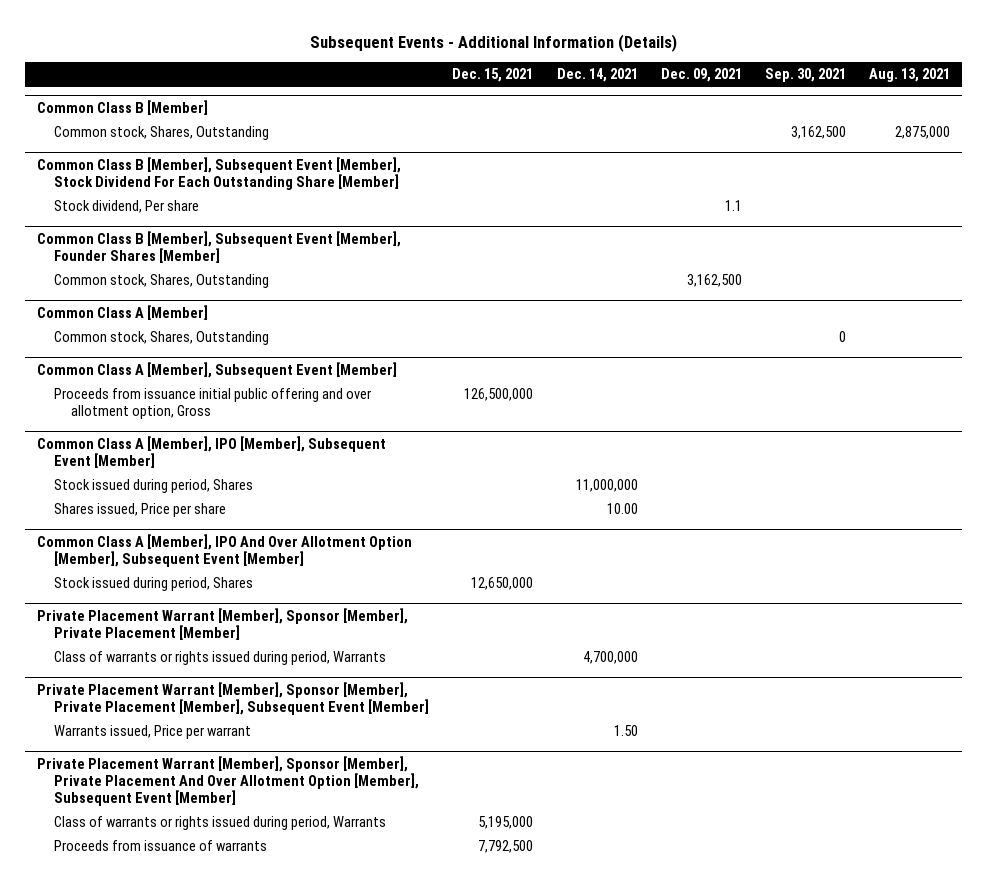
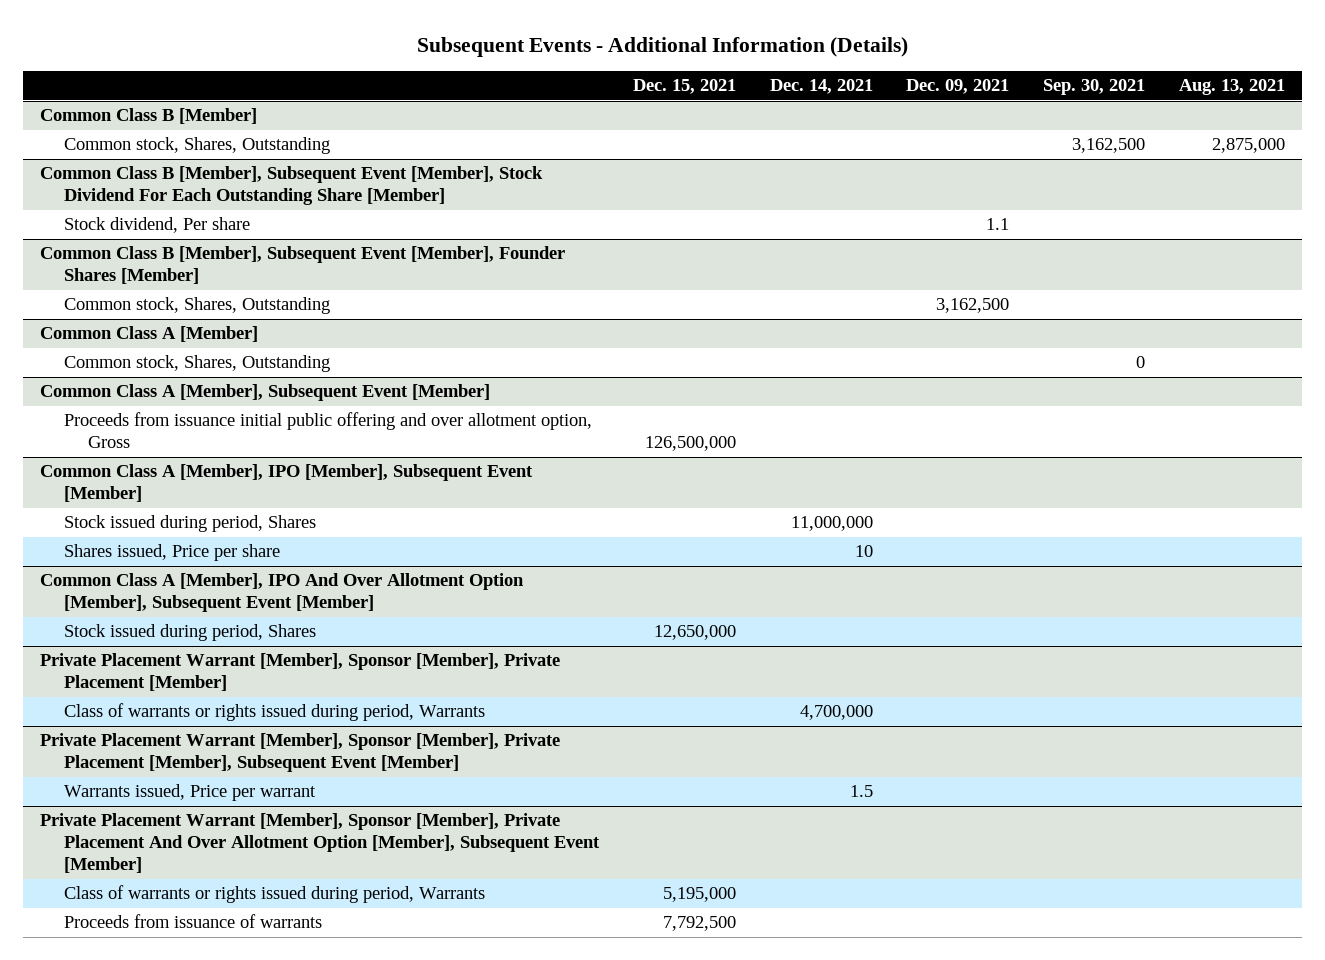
[606,503,638,515] 10.00 -> [854,545,873,558] 10
[613,725,638,737] 1.50 -> [849,785,873,798] 1.5

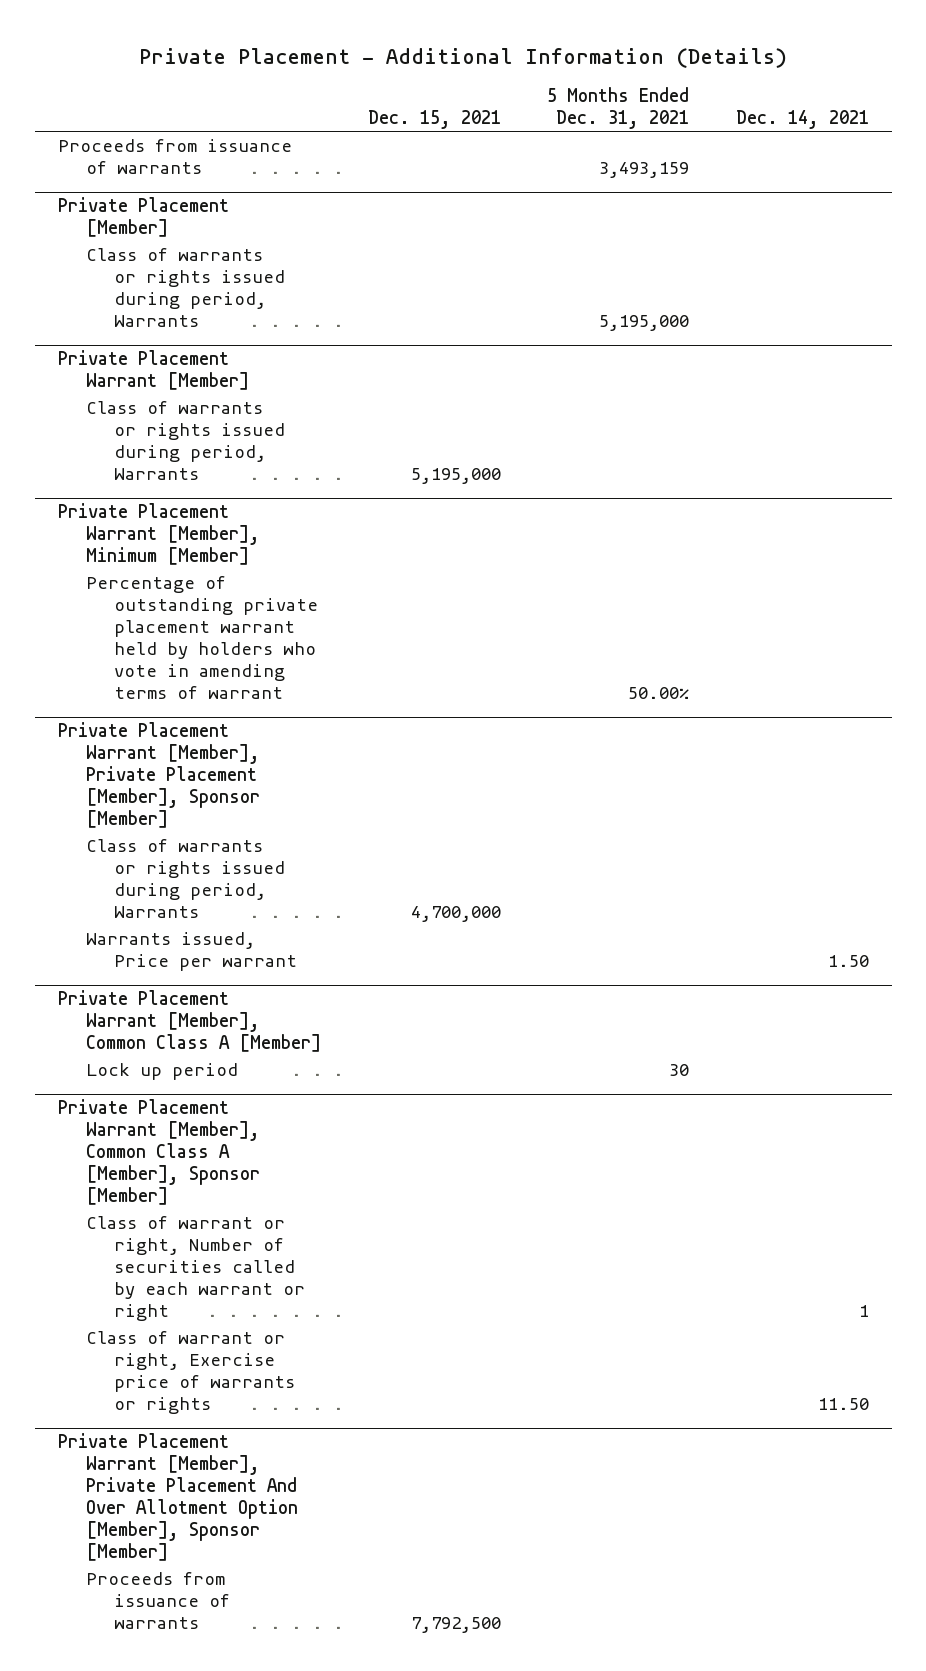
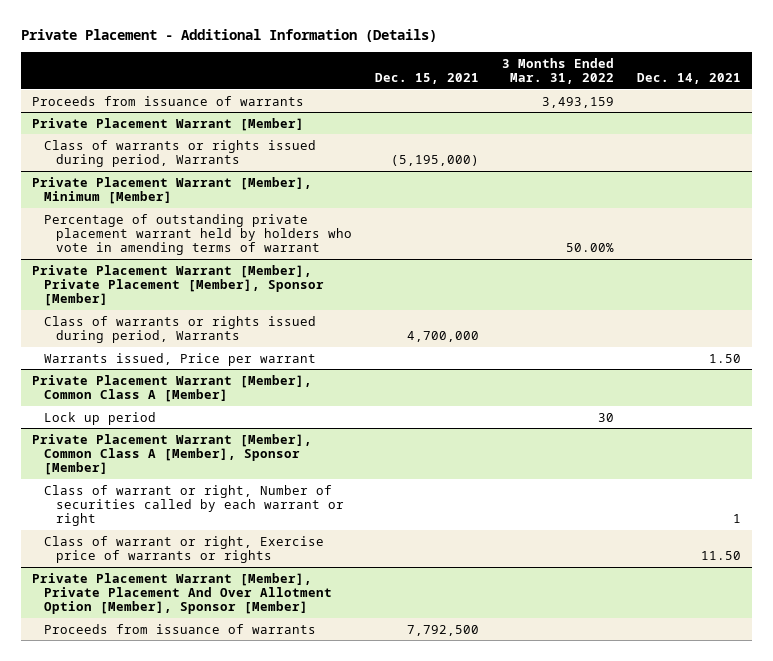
[547,87,690,130] 5 Months Ended Dec. 31, 2021 -> none
none -> [501,57,614,85] 3 Months Ended Mar. 31, 2022
[57,196,229,238] Private Placement [Member] -> none
[86,247,286,328] Class of warrants or rights issued during period, Warrants -> none
[410,468,501,485] 5,195,000 -> [390,154,479,166] (5,195,000)

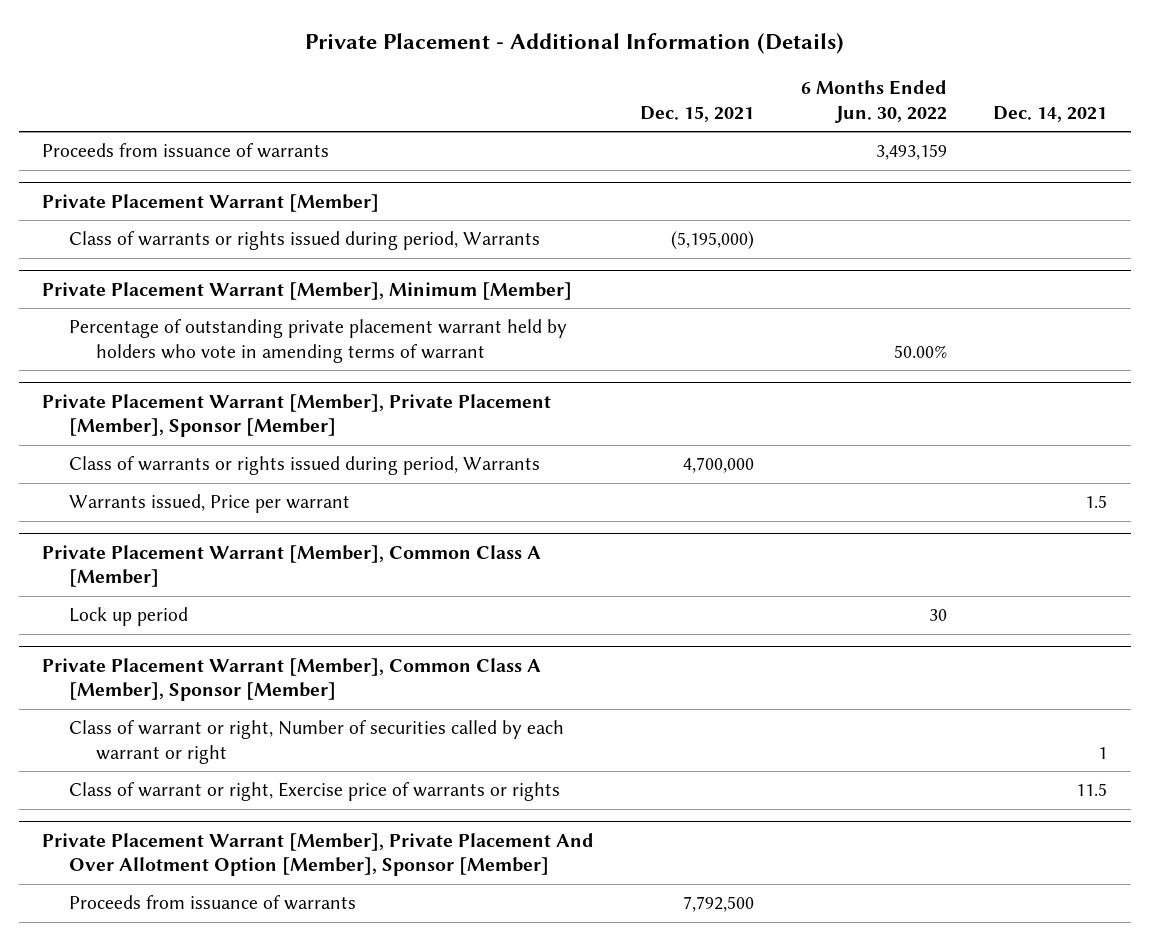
[501,57,614,85] 3 Months Ended Mar. 31, 2022 -> none
none -> [800,80,947,123] 6 Months Ended Jun. 30, 2022
[708,353,741,363] 1.50 -> [1085,495,1108,509] 1.5
[700,550,741,560] 11.50 -> [1076,783,1108,797] 11.5

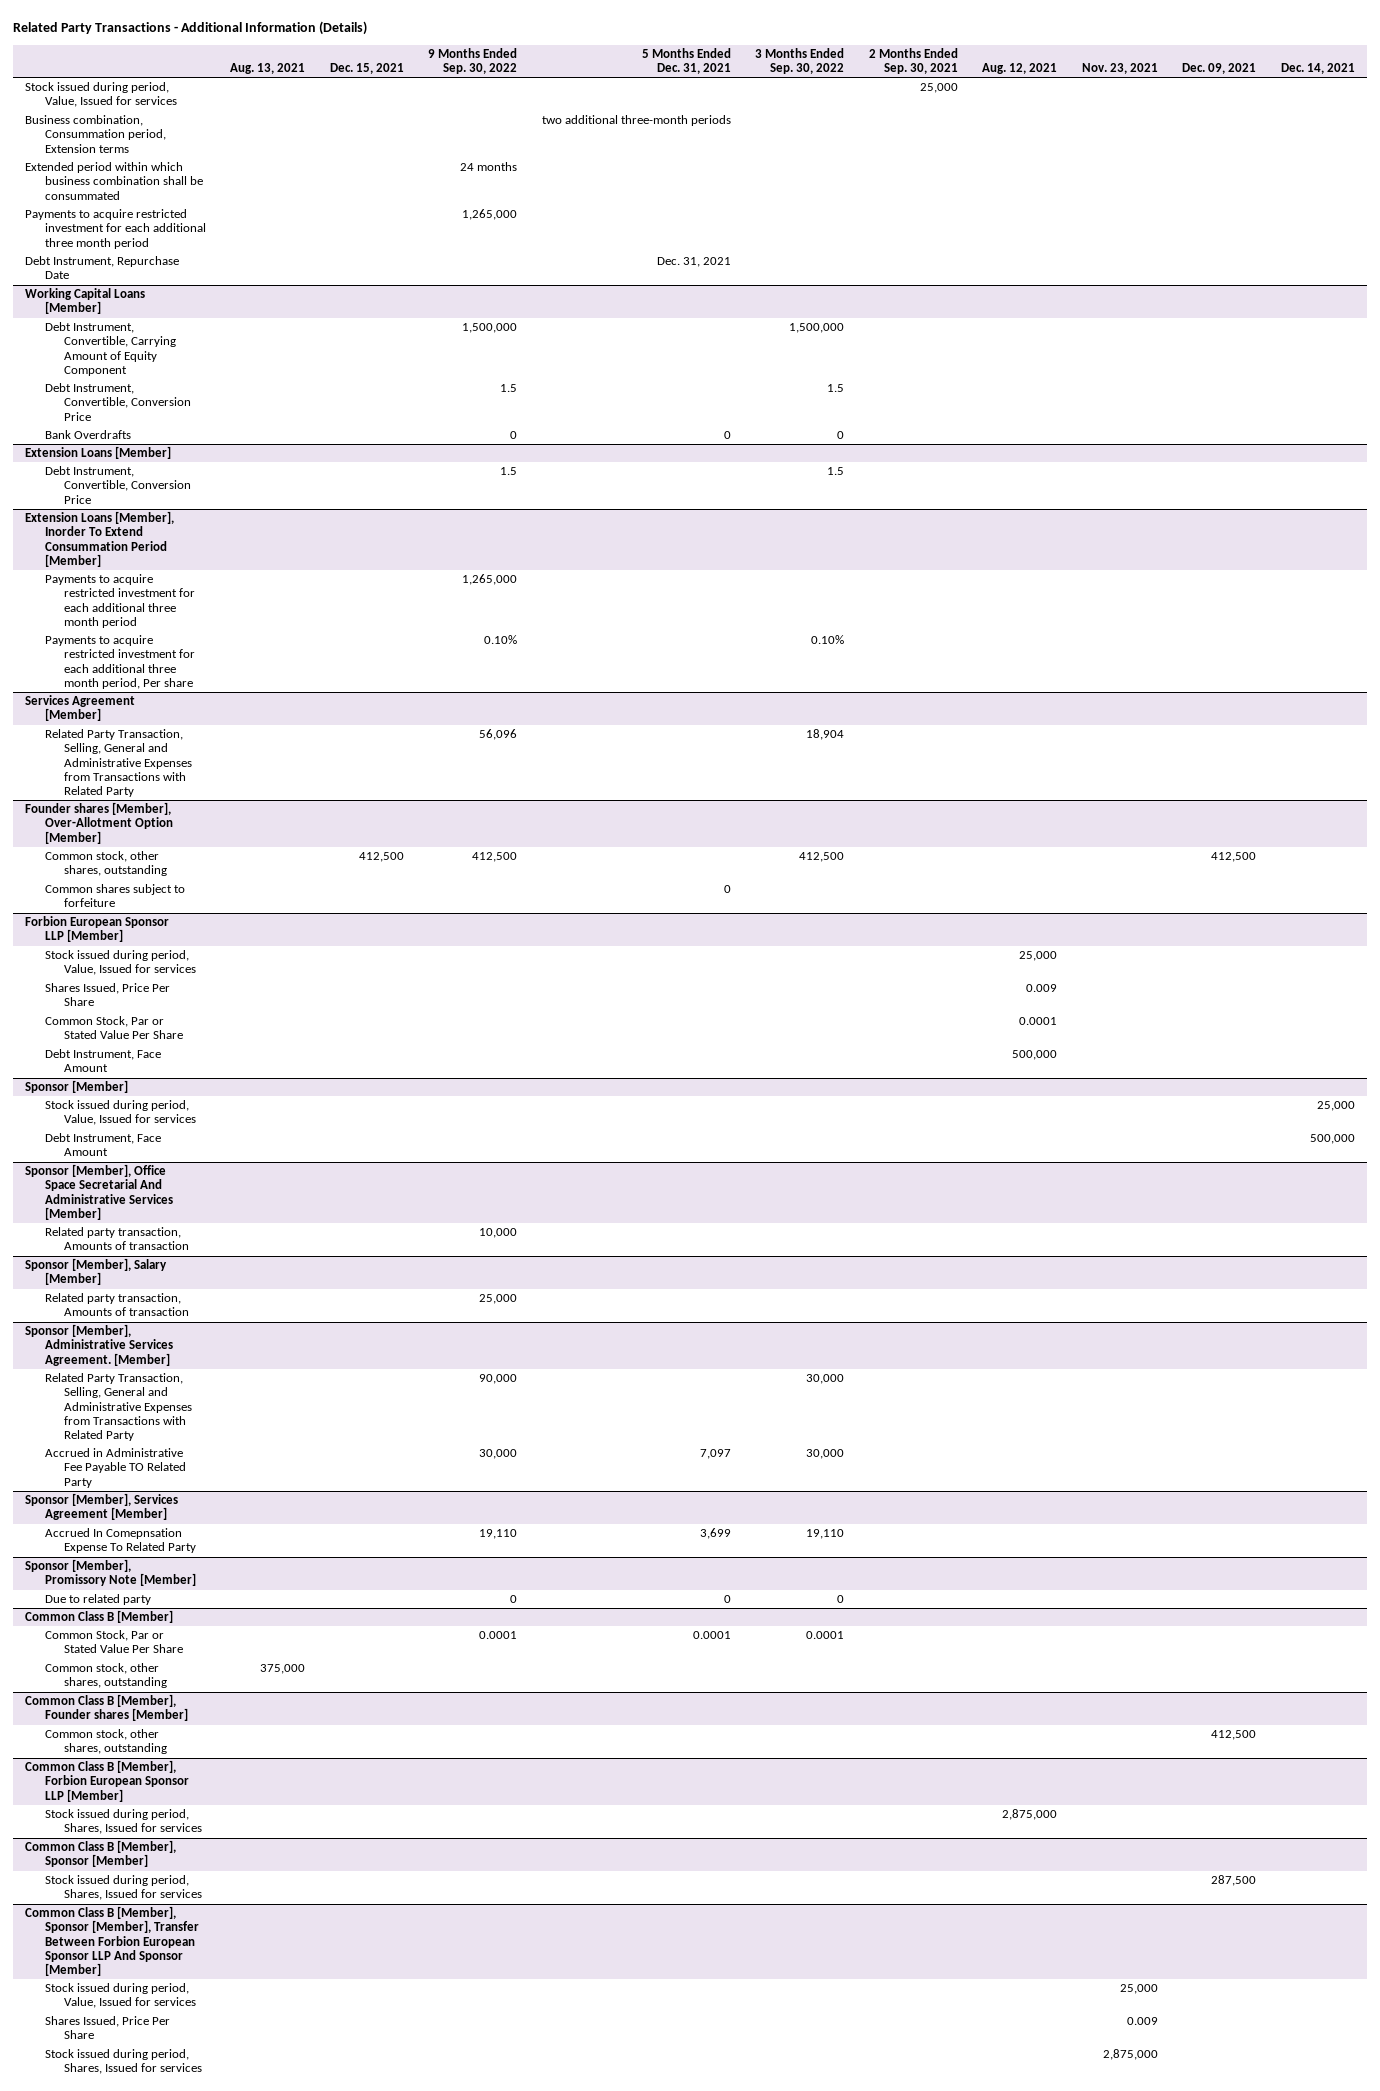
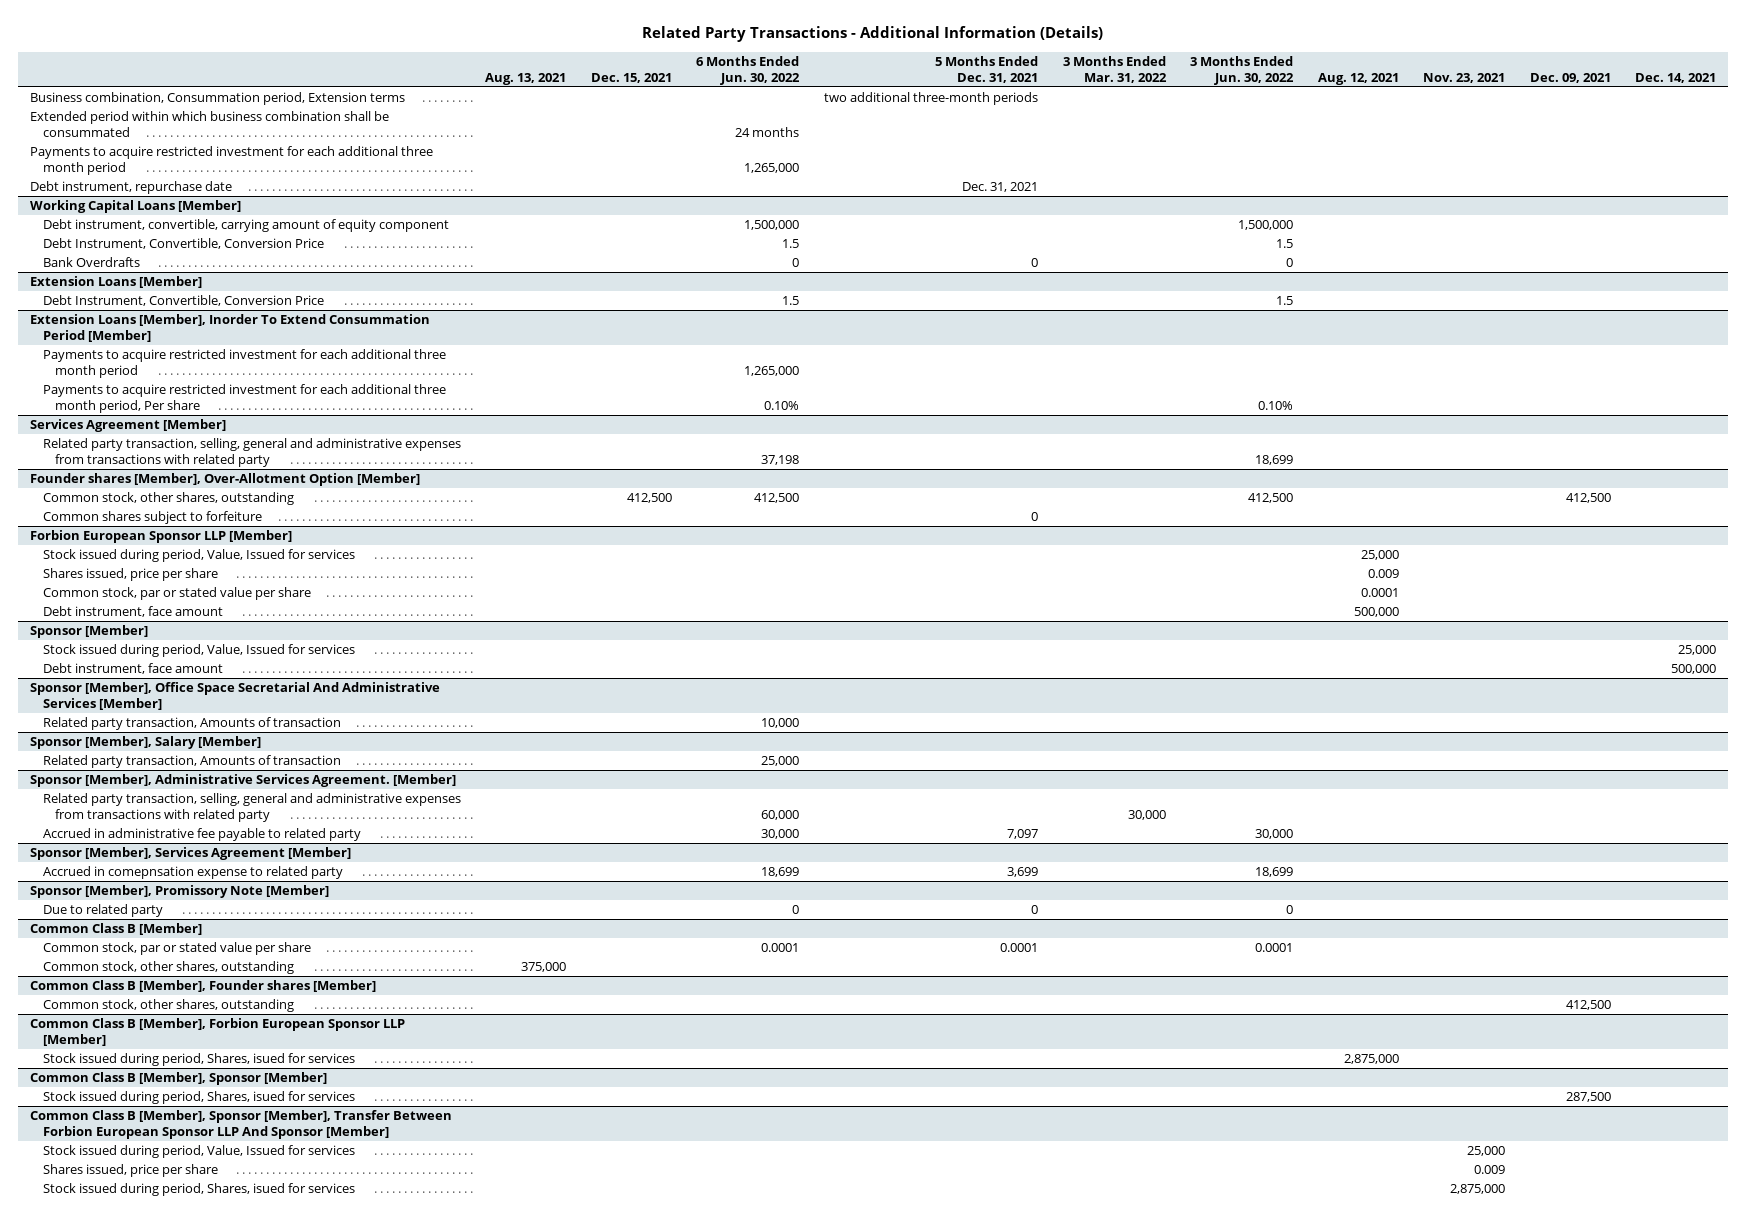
[428,47,518,74] 9 Months Ended Sep. 30, 2022 -> none
[755,47,845,74] 3 Months Ended Sep. 30, 2022 -> none
[868,47,958,74] 2 Months Ended Sep. 30, 2021 -> none
none -> [696,56,801,85] 6 Months Ended Jun. 30, 2022
none -> [1062,56,1167,83] 3 Months Ended Mar. 31, 2022
none -> [1190,56,1295,85] 3 Months Ended Jun. 30, 2022
[25,82,177,108] Stock issued during period, Value, Issued for services -> none
[25,256,180,280] Debt Instrument, Repurchase Date -> [30,181,233,195] Debt instrument, repurchase date
[44,322,176,376] Debt Instrument, Convertible, Carrying Amount of Equity Component -> [42,219,449,233] Debt instrument, convertible, carrying amount of equity component
[44,729,192,798] Related Party Transaction, Selling, General and Administrative Expenses from Transactions with Related Party -> [42,438,461,468] Related party transaction, selling, general and administrative expenses from transactions with related party
[44,983,170,1007] Shares Issued, Price Per Share -> [42,568,218,582] Shares issued, price per share
[44,1016,183,1040] Common Stock, Par or Stated Value Per Share -> [42,587,311,601] Common stock, par or stated value per share
[44,1049,161,1073] Debt Instrument, Face Amount -> [42,606,223,618] Debt instrument, face amount
[44,1133,161,1157] Debt Instrument, Face Amount -> [42,663,223,675] Debt instrument, face amount
[44,1373,192,1442] Related Party Transaction, Selling, General and Administrative Expenses from Transactions with Related Party -> [42,793,461,823] Related party transaction, selling, general and administrative expenses from transactions with related party
[44,1448,186,1488] Accrued in Administrative Fee Payable TO Related Party -> [42,828,361,842] Accrued in administrative fee payable to related party
[44,1528,196,1554] Accrued In Comepnsation Expense To Related Party -> [42,866,343,880] Accrued in comepnsation expense to related party
[44,1630,183,1654] Common Stock, Par or Stated Value Per Share -> [42,942,311,956] Common stock, par or stated value per share
[44,1809,202,1835] Stock issued during period, Shares, Issued for services -> [42,1053,355,1067] Stock issued during period, Shares, isued for services
[44,1875,202,1901] Stock issued during period, Shares, Issued for services -> [42,1091,355,1105] Stock issued during period, Shares, isued for services
[44,2016,170,2040] Shares Issued, Price Per Share -> [42,1164,218,1178] Shares issued, price per share
[44,2049,202,2075] Stock issued during period, Shares, Issued for services -> [42,1183,355,1197] Stock issued during period, Shares, isued for services

